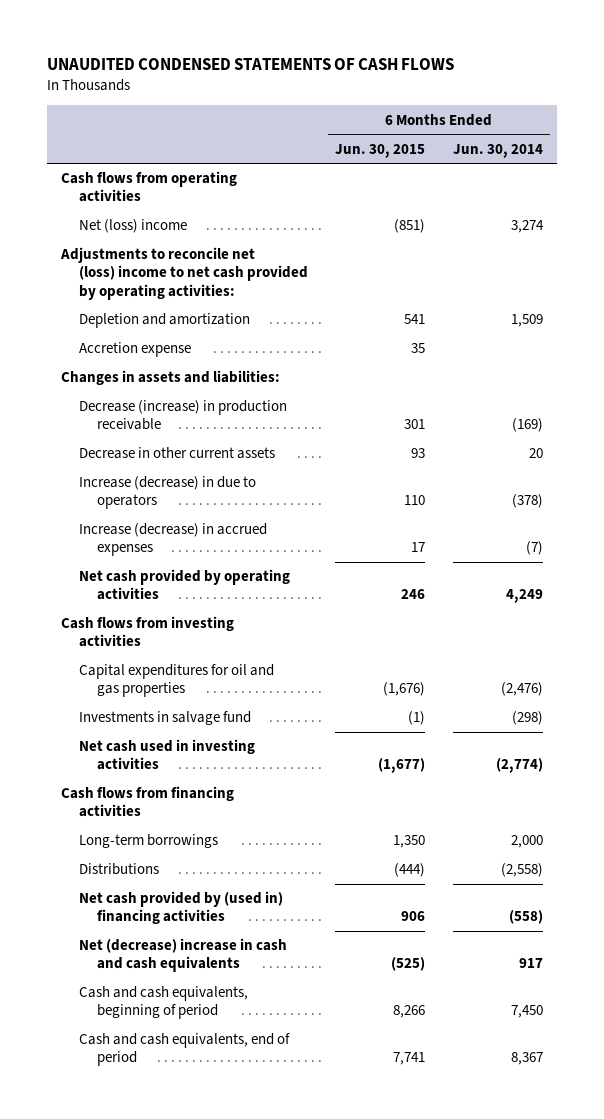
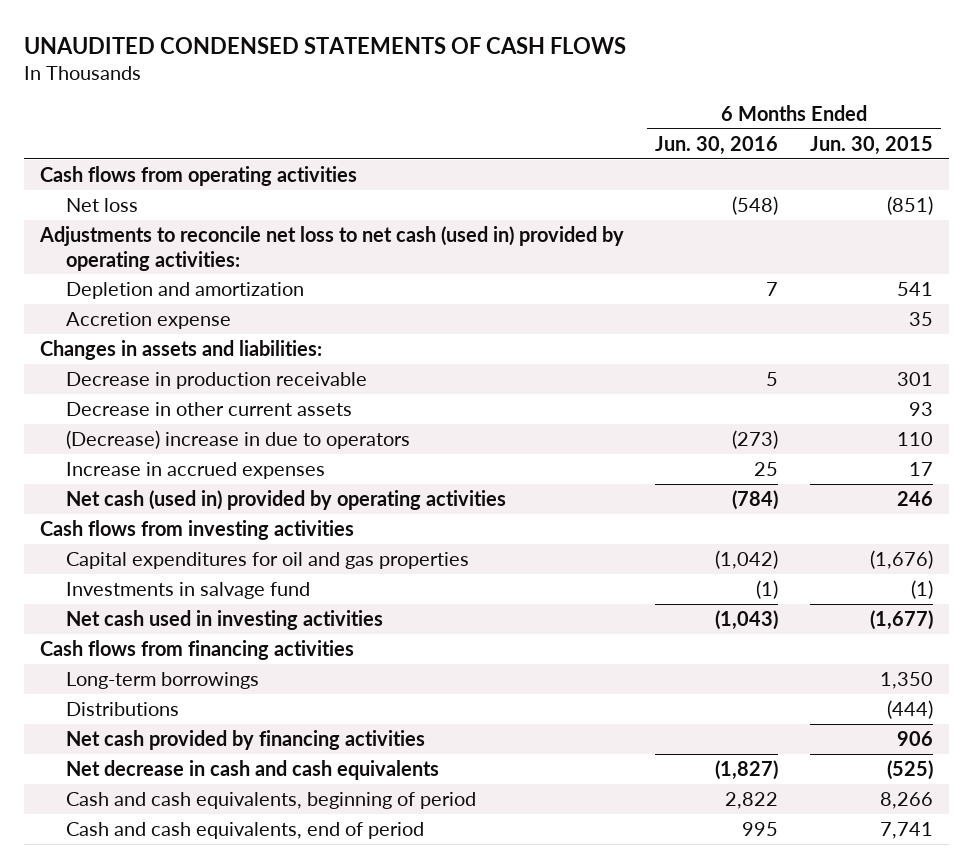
[453,143,544,158] Jun. 30, 2014 -> none
none -> [655,135,779,155] Jun. 30, 2016
[78,219,187,234] Net (loss) income -> [65,197,138,212] Net loss
[59,247,308,300] Adjustments to reconcile net (loss) income to net cash provided by operating activities: -> [38,225,624,271] Adjustments to reconcile net loss to net cash (used in) provided by operating activities:
[78,400,287,431] Decrease (increase) in production receivable -> [65,371,367,389] Decrease in production receivable
[78,476,256,510] Increase (decrease) in due to operators -> [65,429,410,449] (Decrease) increase in due to operators
[78,523,267,557] Increase (decrease) in accrued expenses -> [65,461,325,479] Increase in accrued expenses
[78,569,290,601] Net cash provided by operating activities -> [65,489,506,510] Net cash (used in) provided by operating activities
[78,891,283,925] Net cash provided by (used in) financing activities -> [65,729,425,750] Net cash provided by financing activities
[78,938,287,973] Net (decrease) increase in cash and cash equivalents -> [65,759,439,780] Net decrease in cash and cash equivalents

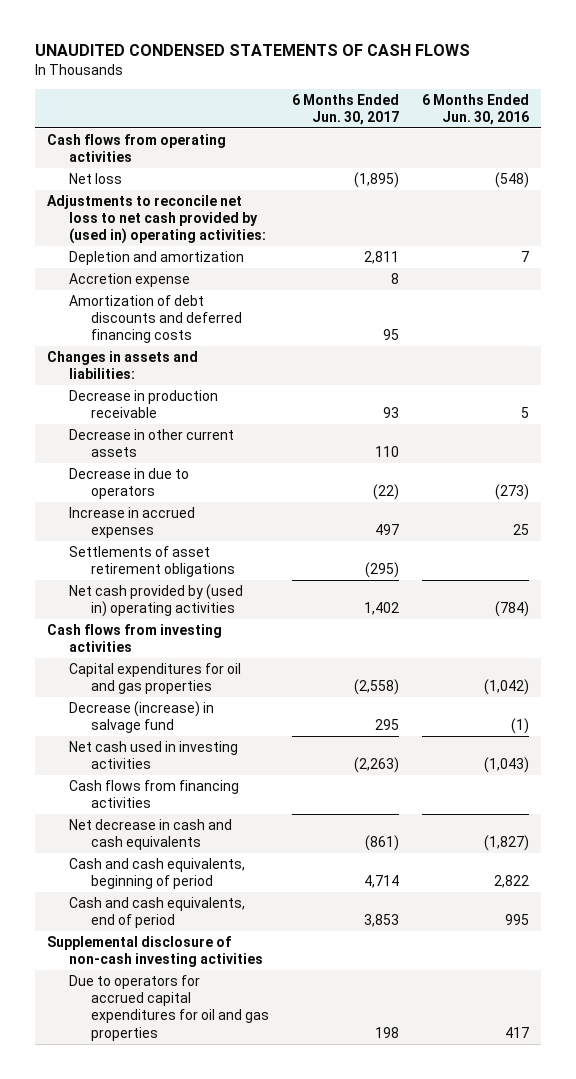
[809,135,933,155] Jun. 30, 2015 -> none
none -> [292,93,400,125] 6 Months Ended Jun. 30, 2017
[38,225,624,271] Adjustments to reconcile net loss to net cash (used in) provided by operating activities: -> [46,194,266,245] Adjustments to reconcile net loss to net cash provided by (used in) operating activities:
none -> [68,294,242,344] Amortization of debt discounts and deferred financing costs
[65,429,410,449] (Decrease) increase in due to operators -> [68,467,189,500] Decrease in due to operators
none -> [68,545,235,578] Settlements of asset retirement obligations
[65,489,506,510] Net cash (used in) provided by operating activities -> [68,583,243,618] Net cash provided by (used in) operating activities
[65,581,310,599] Investments in salvage fund -> [68,700,214,734] Decrease (increase) in salvage fund
[65,671,259,689] Long-term borrowings -> none
[65,701,179,716] Distributions -> none
[65,729,425,750] Net cash provided by financing activities -> none
none -> [46,935,263,968] Supplemental disclosure of non-cash investing activities
none -> [68,974,269,1041] Due to operators for accrued capital expenditures for oil and gas properties

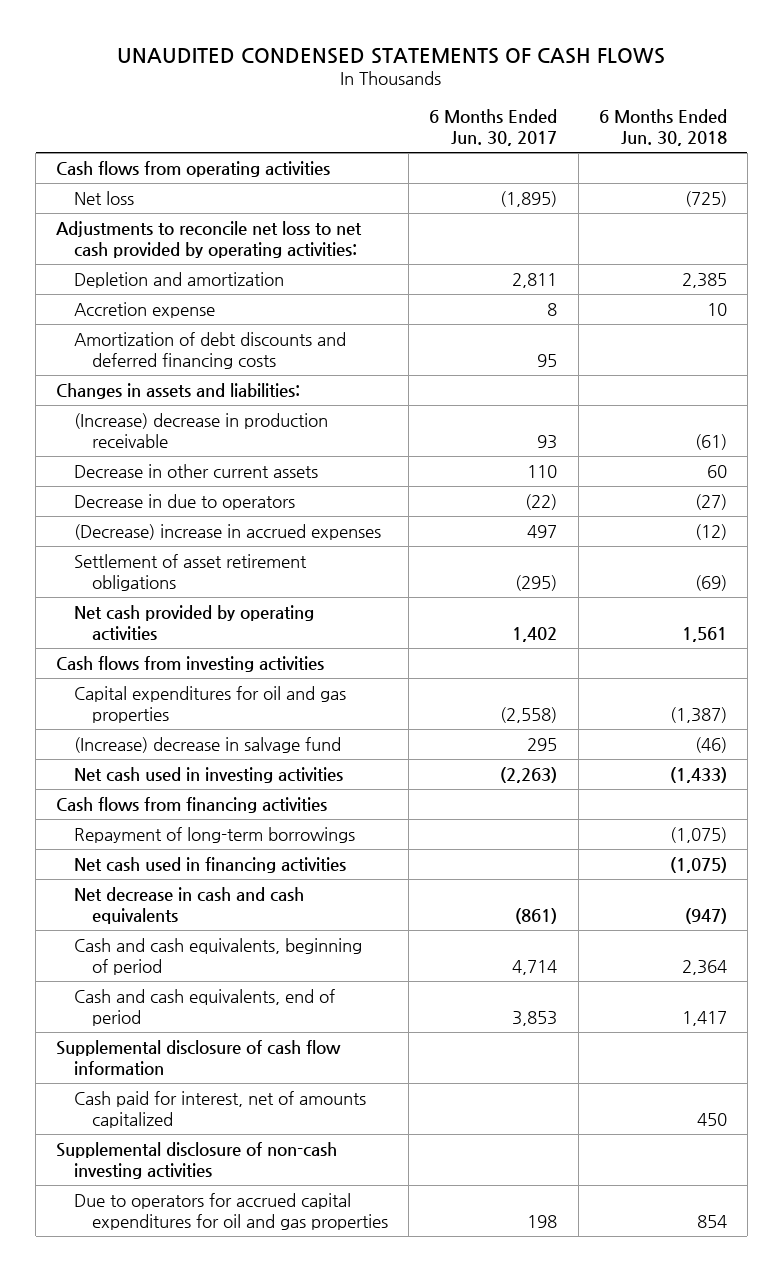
[422,93,530,125] 6 Months Ended Jun. 30, 2016 -> none
none -> [598,109,727,147] 6 Months Ended Jun. 30, 2018
[46,194,266,245] Adjustments to reconcile net loss to net cash provided by (used in) operating activities: -> [56,220,363,258] Adjustments to reconcile net loss to net cash provided by operating activities:
[68,389,218,419] Decrease in production receivable -> [74,412,329,448] (Increase) decrease in production receivable
[68,506,195,539] Increase in accrued expenses -> [74,523,382,540] (Decrease) increase in accrued expenses
[68,545,235,578] Settlements of asset retirement obligations -> [74,553,308,591] Settlement of asset retirement obligations
[68,583,243,618] Net cash provided by (used in) operating activities -> [74,604,315,641] Net cash provided by operating activities
[68,700,214,734] Decrease (increase) in salvage fund -> [74,736,342,753] (Increase) decrease in salvage fund
none -> [74,826,356,843] Repayment of long-term borrowings
none -> [74,856,347,873] Net cash used in financing activities
none -> [56,1039,342,1075] Supplemental disclosure of cash flow information
none -> [74,1090,367,1128] Cash paid for interest, net of amounts capitalized

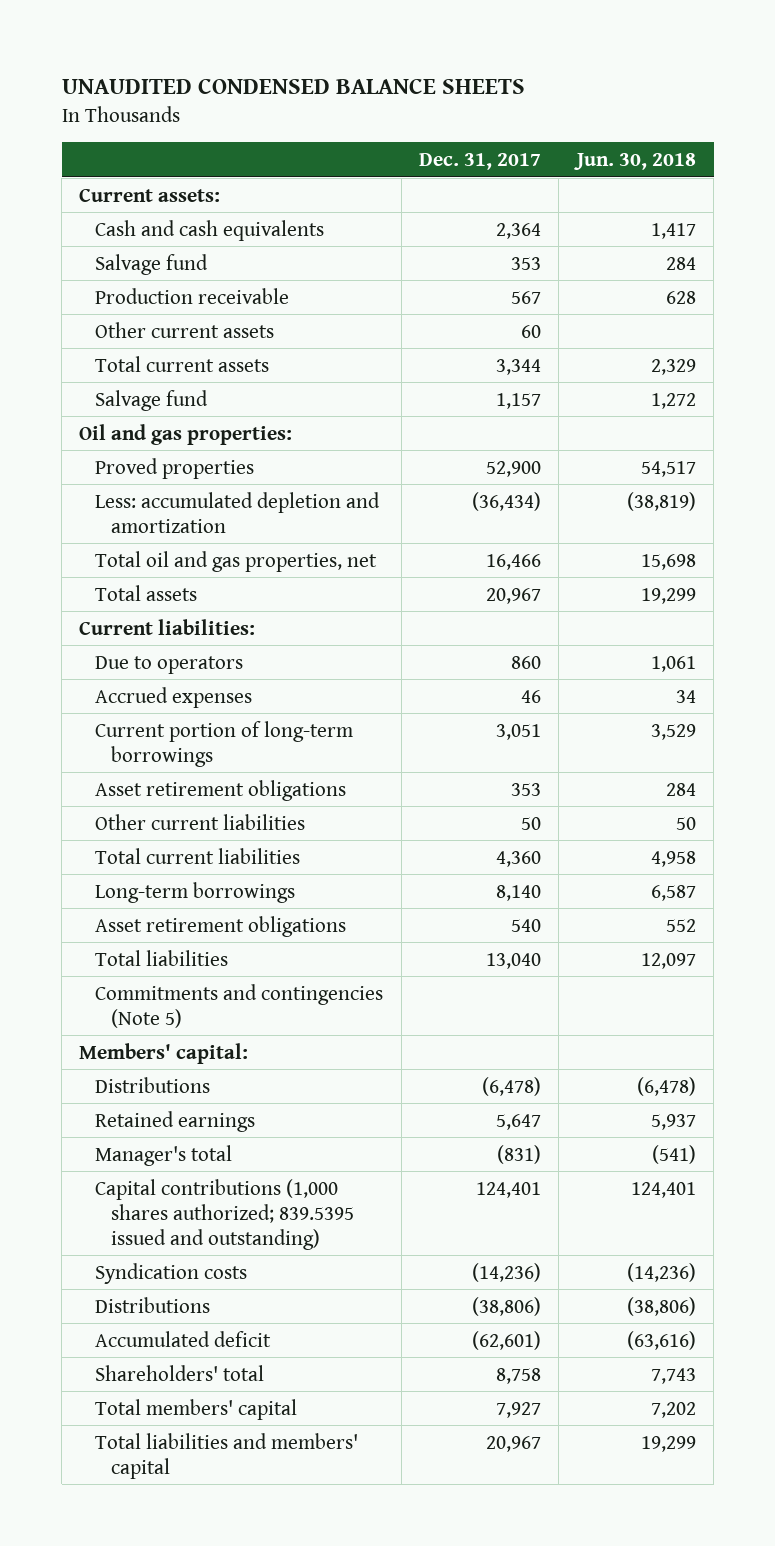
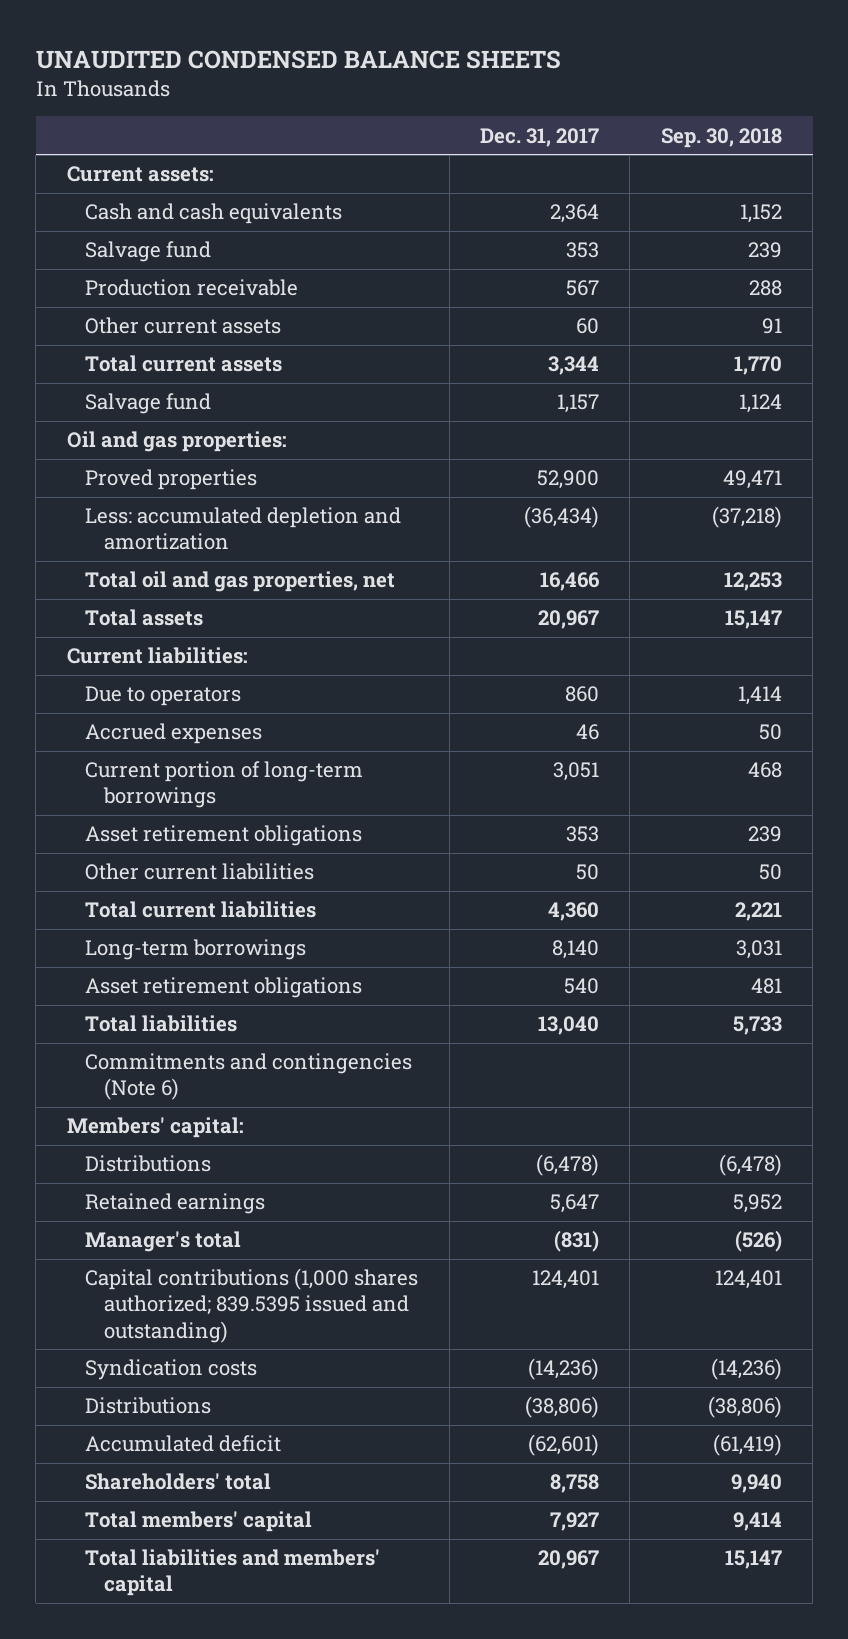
[573,152,696,170] Jun. 30, 2018 -> none
none -> [660,127,782,148] Sep. 30, 2018
[95,983,384,1028] Commitments and contingencies (Note 5) -> [85,1053,413,1101] Commitments and contingencies (Note 6)

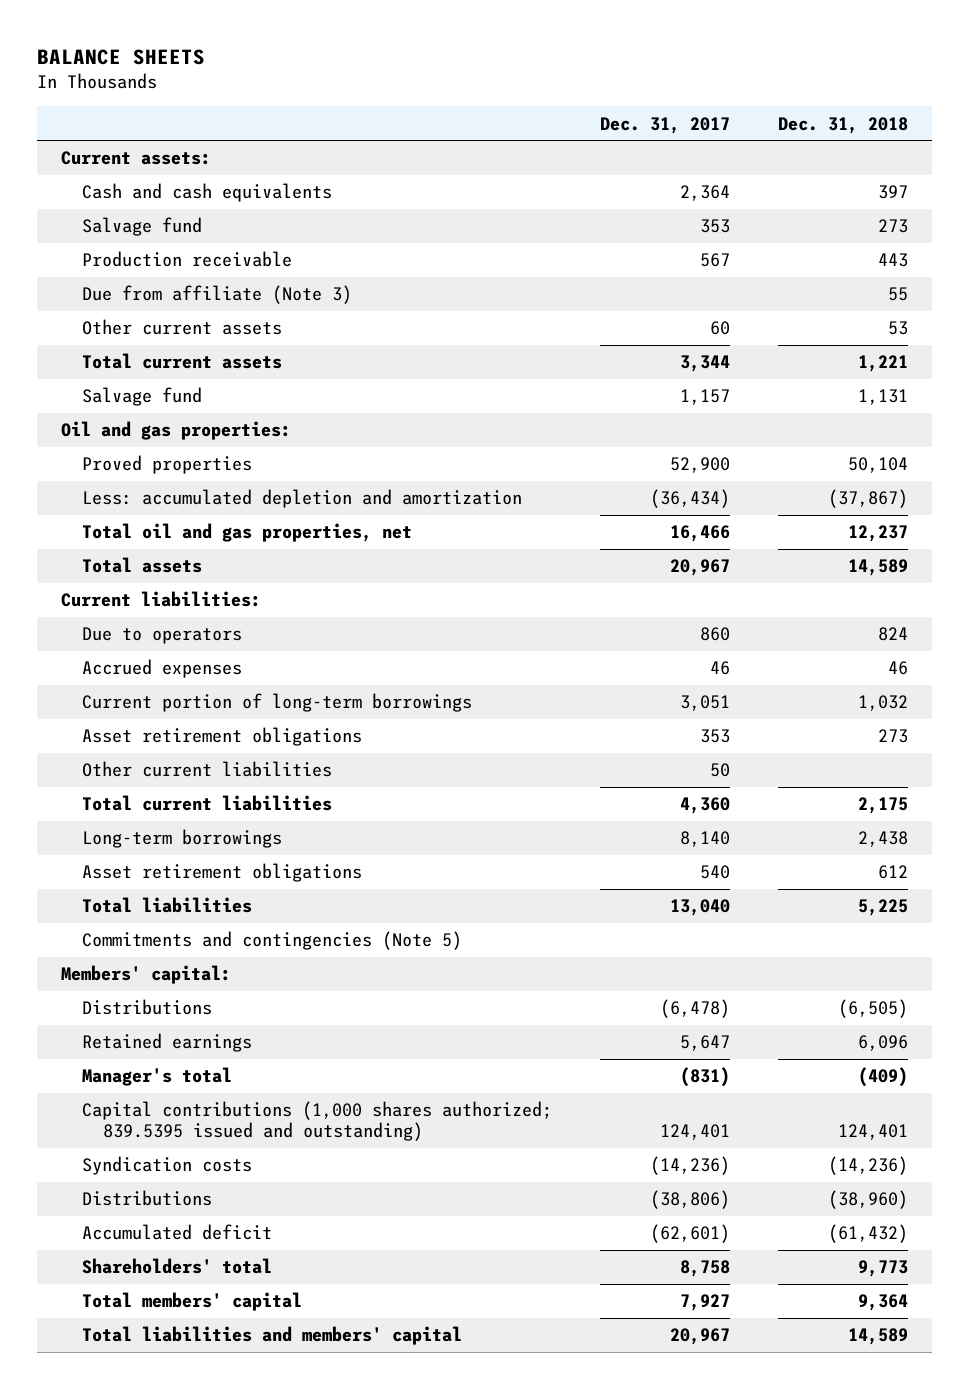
[35,49,561,69] UNAUDITED CONDENSED BALANCE SHEETS -> [36,49,205,66] BALANCE SHEETS
[660,127,782,148] Sep. 30, 2018 -> none
none -> [778,116,909,134] Dec. 31, 2018
none -> [81,285,352,305] Due from affiliate (Note 3)
[85,1053,413,1101] Commitments and contingencies (Note 6) -> [81,931,462,951] Commitments and contingencies (Note 5)

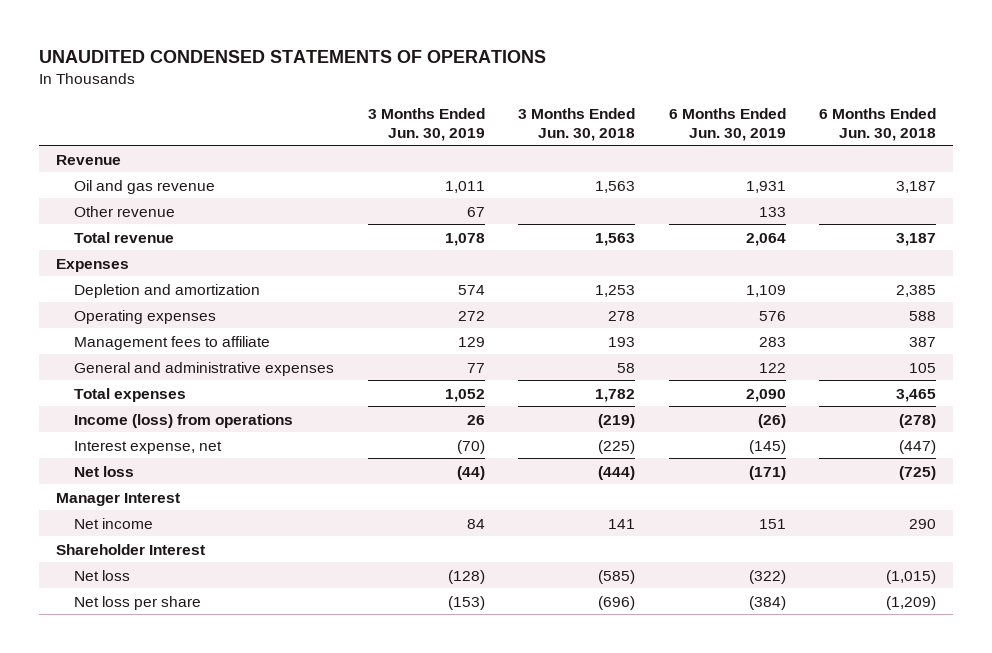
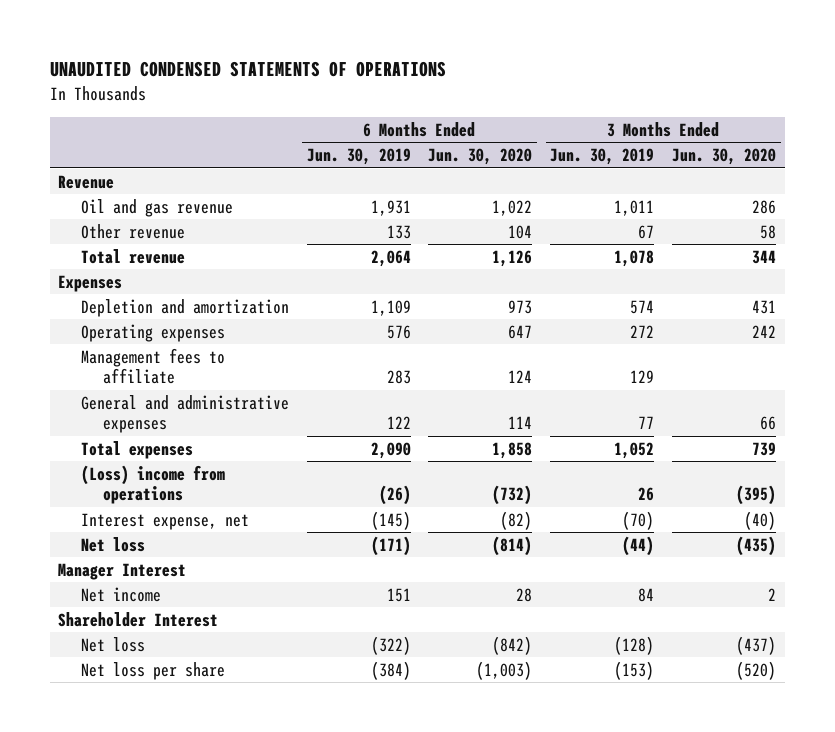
[518,107,636,141] 3 Months Ended Jun. 30, 2018 -> none
[819,107,937,141] 6 Months Ended Jun. 30, 2018 -> none
none -> [428,148,533,166] Jun. 30, 2020
none -> [672,148,777,166] Jun. 30, 2020
[74,413,294,428] Income (loss) from operations -> [80,464,225,505] (Loss) income from operations

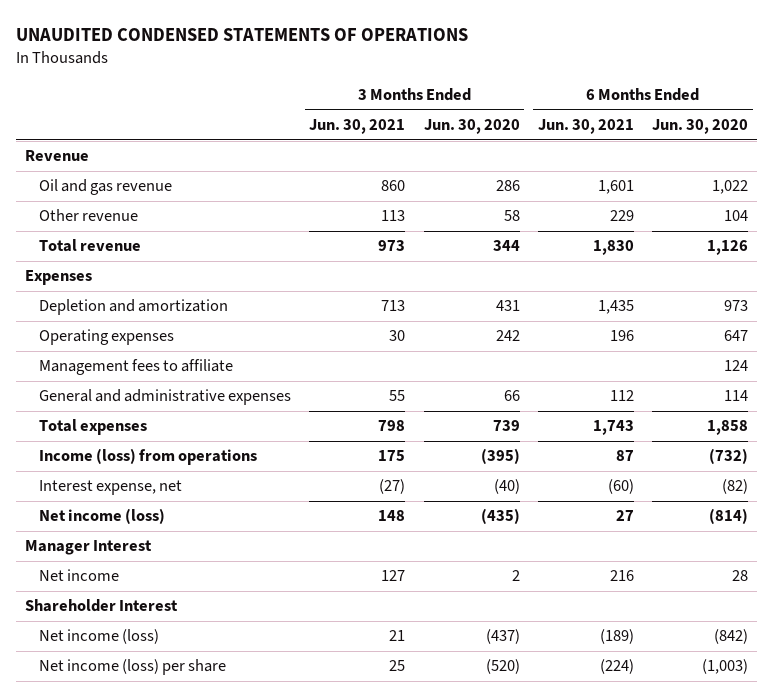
[306,148,411,166] Jun. 30, 2019 -> none
[550,148,655,166] Jun. 30, 2019 -> none
none -> [309,118,406,134] Jun. 30, 2021
none -> [537,118,634,134] Jun. 30, 2021
[80,464,225,505] (Loss) income from operations -> [39,448,258,466] Income (loss) from operations
[80,536,145,552] Net loss -> [39,508,166,525] Net income (loss)
[80,636,145,652] Net loss -> [39,629,160,645] Net income (loss)
[80,661,225,680] Net loss per share -> [39,659,227,676] Net income (loss) per share

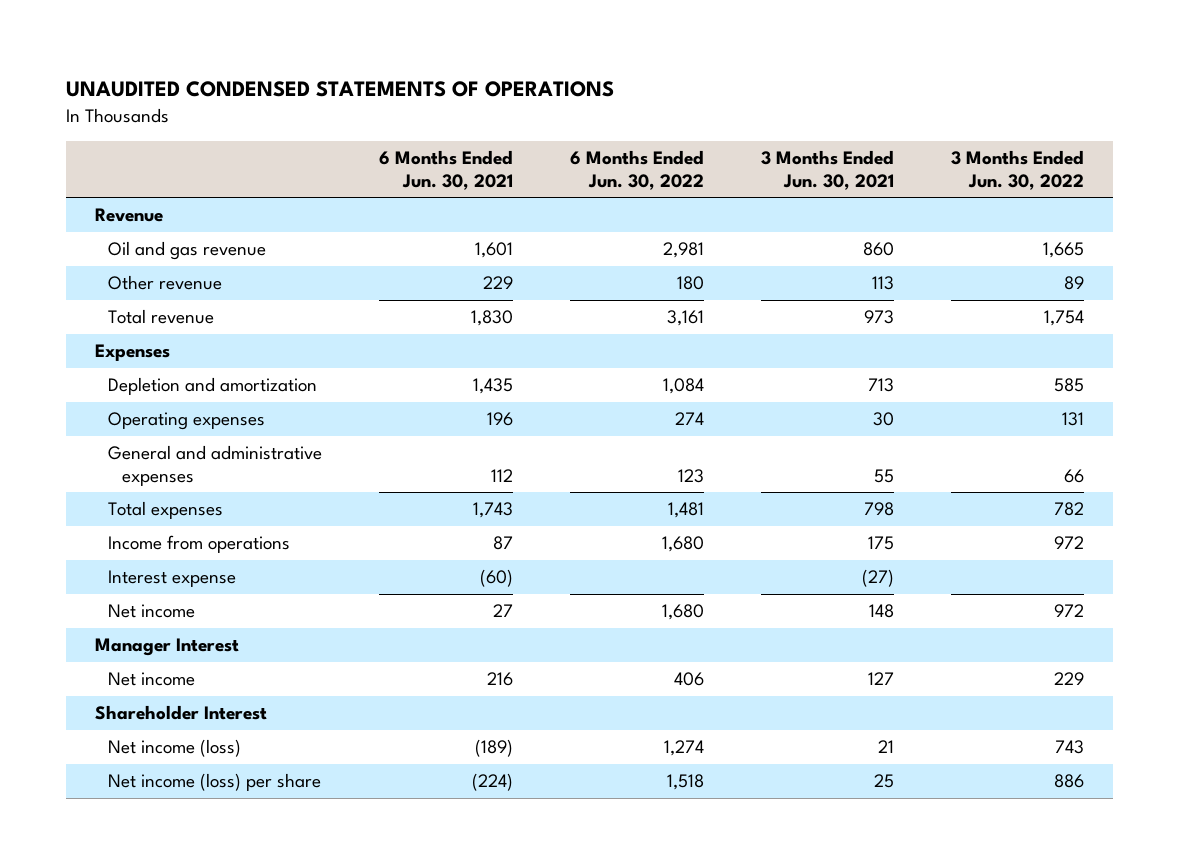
[423,118,520,134] Jun. 30, 2020 -> none
[652,118,749,134] Jun. 30, 2020 -> none
none -> [570,150,705,190] 6 Months Ended Jun. 30, 2022
none -> [951,150,1085,190] 3 Months Ended Jun. 30, 2022
[39,359,234,376] Management fees to affiliate -> none
[39,448,258,466] Income (loss) from operations -> [108,535,291,554] Income from operations
[39,480,183,496] Interest expense, net -> [108,570,237,588] Interest expense
[39,508,166,525] Net income (loss) -> [108,604,196,619] Net income

